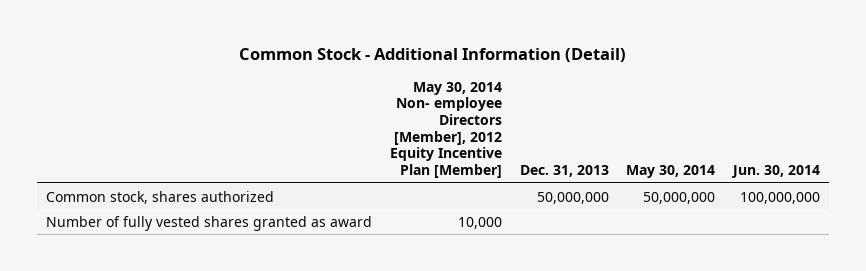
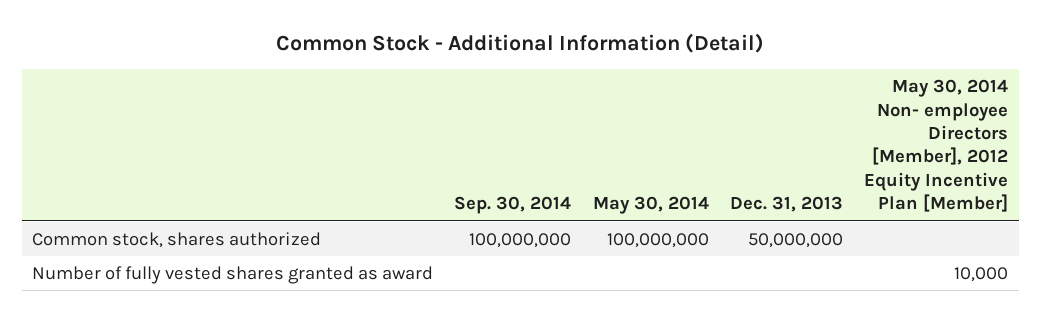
[731,165,821,179] Jun. 30, 2014 -> none
none -> [454,196,572,215] Sep. 30, 2014
[643,191,716,204] 50,000,000 -> [606,233,709,249] 100,000,000

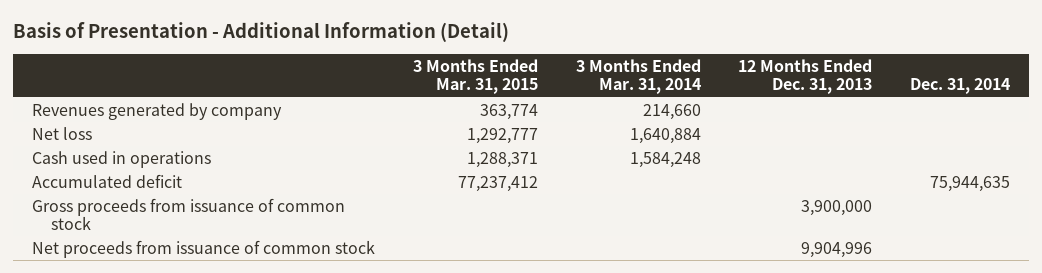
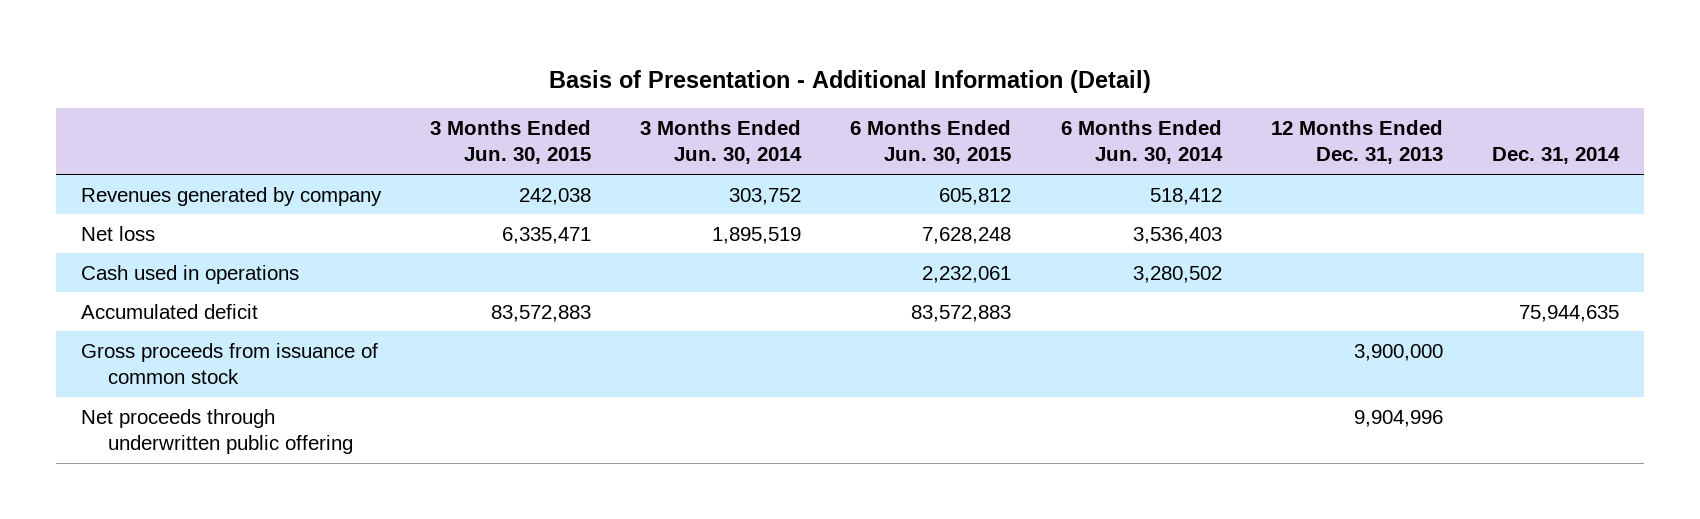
[412,58,538,95] 3 Months Ended Mar. 31, 2015 -> none
[575,58,701,95] 3 Months Ended Mar. 31, 2014 -> none
none -> [429,120,591,165] 3 Months Ended Jun. 30, 2015
none -> [640,120,803,165] 3 Months Ended Jun. 30, 2014
none -> [850,120,1012,165] 6 Months Ended Jun. 30, 2015
none -> [1060,120,1223,165] 6 Months Ended Jun. 30, 2014
[31,239,375,258] Net proceeds from issuance of common stock -> [80,408,354,455] Net proceeds through underwritten public offering

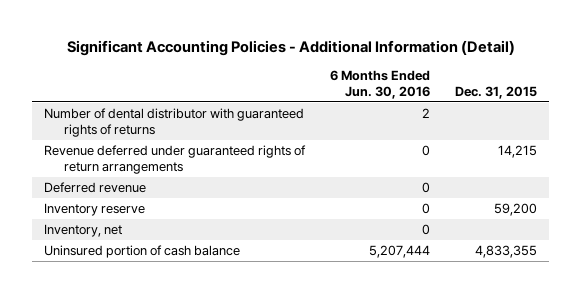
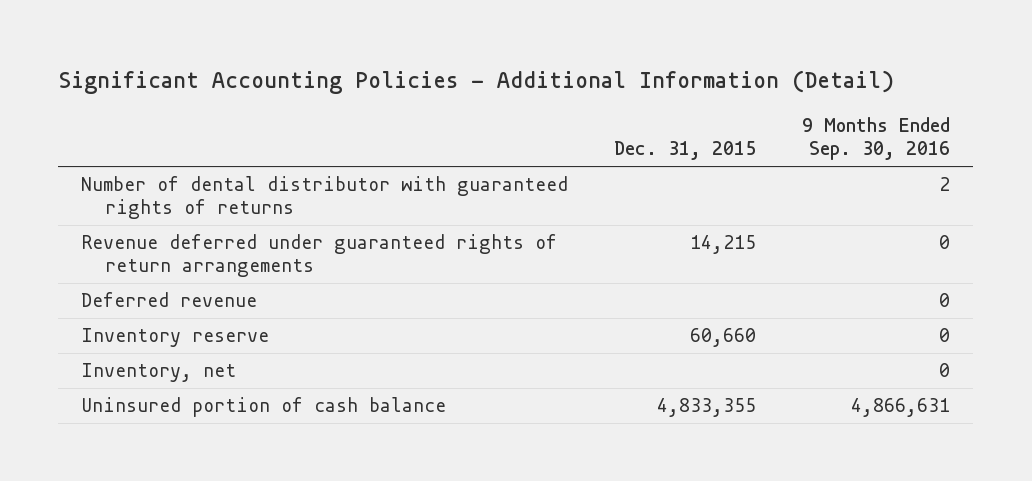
[330,70,431,99] 6 Months Ended Jun. 30, 2016 -> none
none -> [802,117,951,161] 9 Months Ended Sep. 30, 2016
[493,203,537,217] 59,200 -> [690,328,757,348] 60,660

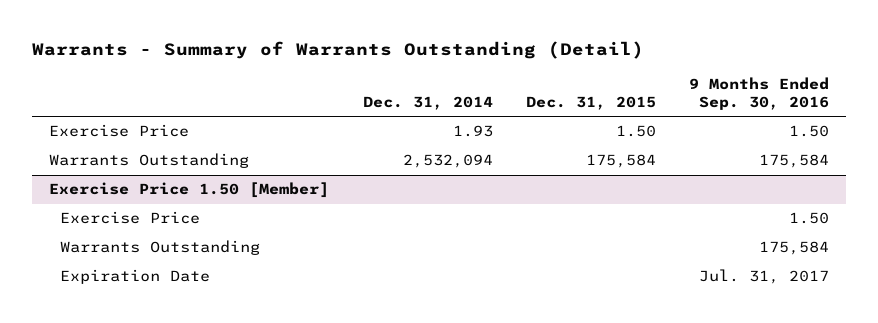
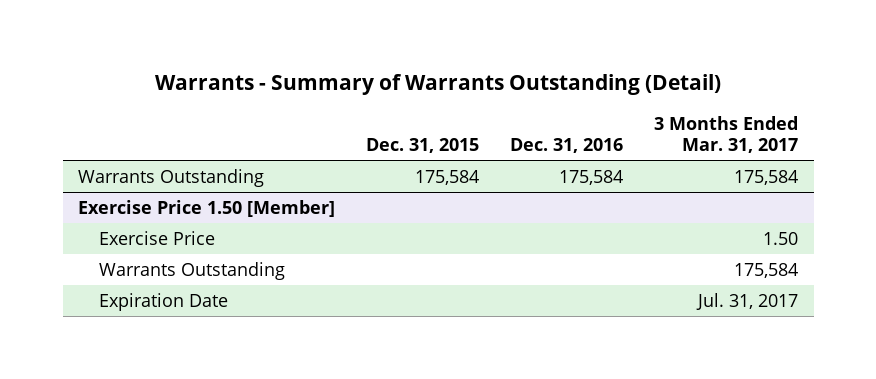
[362,96,493,111] Dec. 31, 2014 -> none
[689,76,830,111] 9 Months Ended Sep. 30, 2016 -> none
none -> [510,138,624,154] Dec. 31, 2016
none -> [654,116,799,154] 3 Months Ended Mar. 31, 2017
[49,124,190,138] Exercise Price -> none

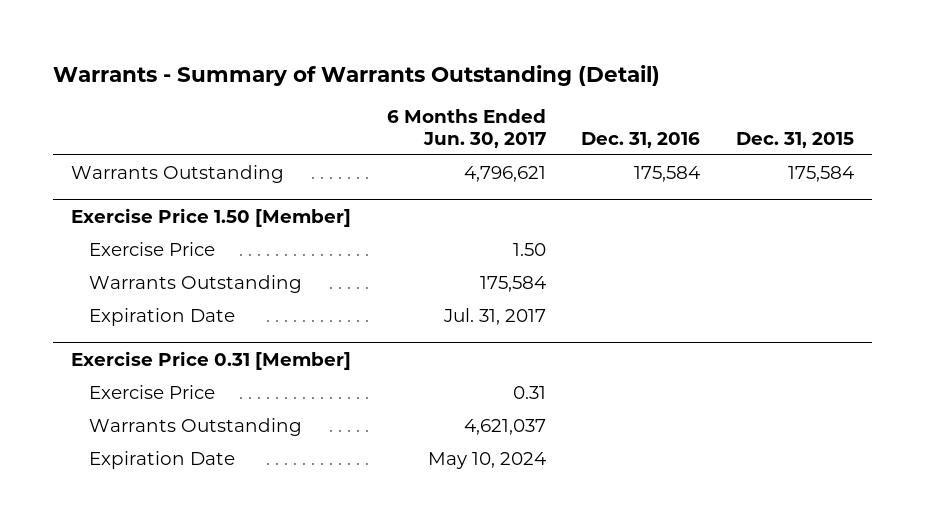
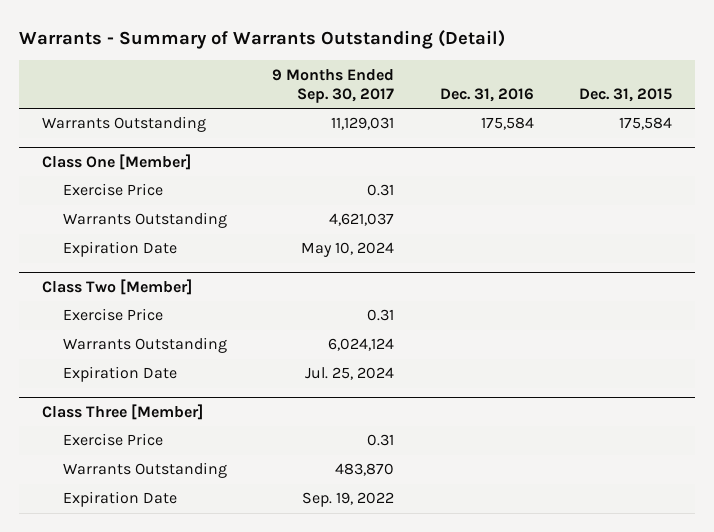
[386,109,546,148] 6 Months Ended Jun. 30, 2017 -> none
none -> [272,68,395,103] 9 Months Ended Sep. 30, 2017
[70,207,351,227] Exercise Price 1.50 [Member] -> [41,154,191,171] Class One [Member]
[70,350,351,370] Exercise Price 0.31 [Member] -> [41,279,192,296] Class Two [Member]
none -> [41,404,203,421] Class Three [Member]
none -> [63,433,164,447] Exercise Price
none -> [63,462,228,479] Warrants Outstanding
none -> [63,491,178,508] Expiration Date

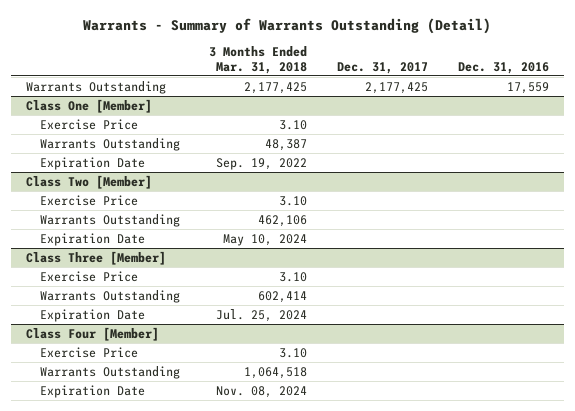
[272,68,395,103] 9 Months Ended Sep. 30, 2017 -> none
[578,87,672,102] Dec. 31, 2015 -> none
none -> [209,46,308,74] 3 Months Ended Mar. 31, 2018
none -> [337,61,429,74] Dec. 31, 2017
[480,117,534,131] 175,584 -> [506,81,549,94] 17,559
none -> [25,326,159,341] Class Four [Member]
none -> [39,346,138,358] Exercise Price
none -> [39,365,180,379] Warrants Outstanding
none -> [39,384,145,398] Expiration Date

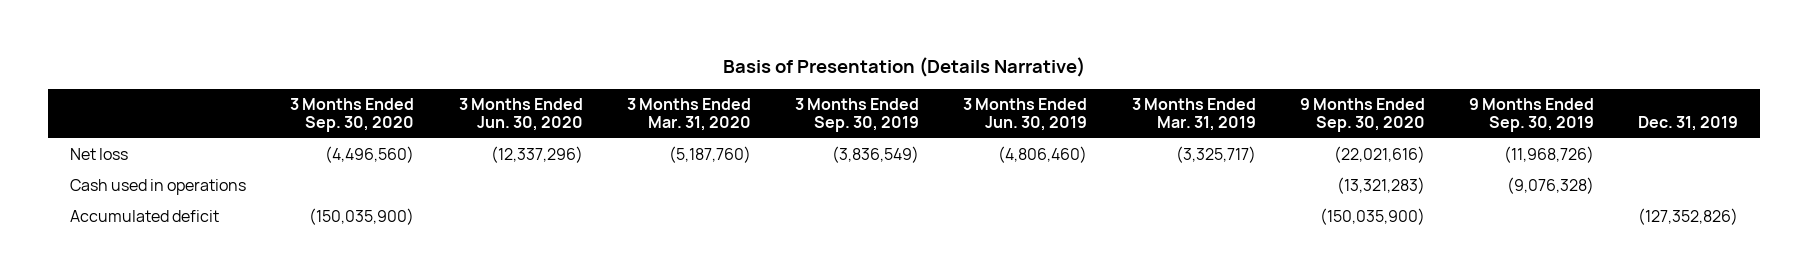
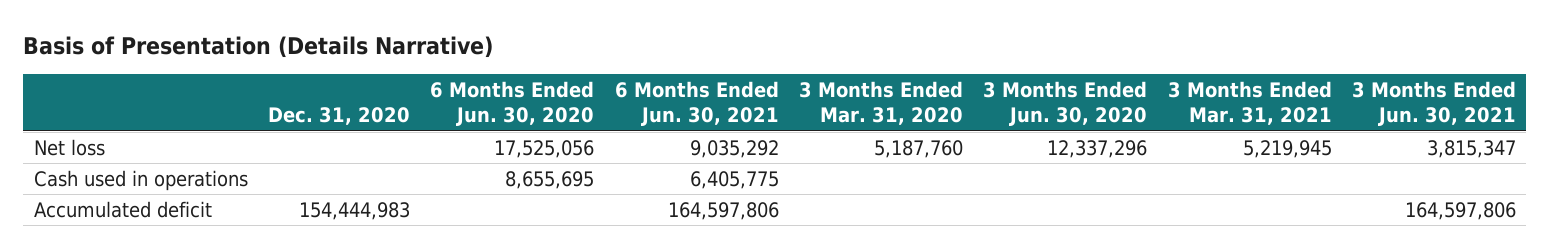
[290,97,415,133] 3 Months Ended Sep. 30, 2020 -> none
[795,97,920,133] 3 Months Ended Sep. 30, 2019 -> none
[963,97,1088,132] 3 Months Ended Jun. 30, 2019 -> none
[1131,97,1256,132] 3 Months Ended Mar. 31, 2019 -> none
[1299,97,1425,133] 9 Months Ended Sep. 30, 2020 -> none
[1469,97,1595,133] 9 Months Ended Sep. 30, 2019 -> none
[1638,116,1739,132] Dec. 31, 2019 -> none
none -> [267,107,410,126] Dec. 31, 2020
none -> [430,80,595,127] 6 Months Ended Jun. 30, 2020
none -> [614,80,779,127] 6 Months Ended Jun. 30, 2021
none -> [1167,80,1332,126] 3 Months Ended Mar. 31, 2021
none -> [1352,80,1517,127] 3 Months Ended Jun. 30, 2021
[490,146,583,164] (12,337,296) -> [1047,139,1148,158] 12,337,296
[668,146,751,164] (5,187,760) -> [873,139,963,158] 5,187,760

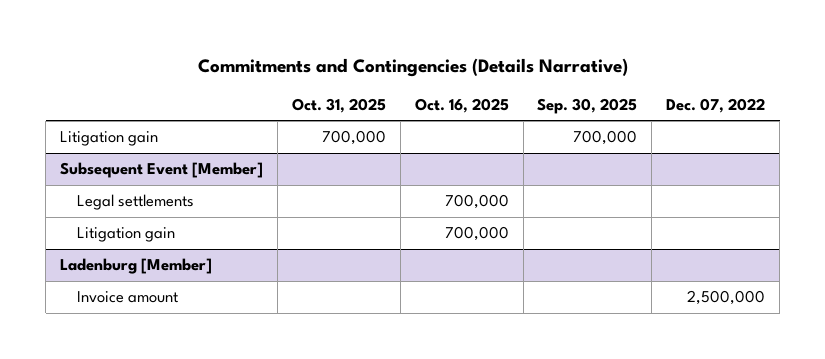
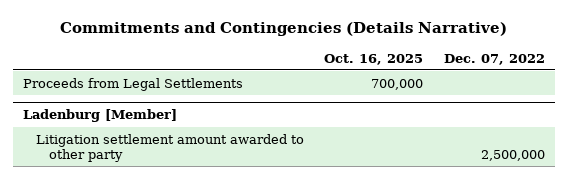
[292,97,387,113] Oct. 31, 2025 -> none
[537,97,638,114] Sep. 30, 2025 -> none
[60,131,159,147] Litigation gain -> none
[60,162,264,179] Subsequent Event [Member] -> none
[77,194,195,211] Legal settlements -> none
[77,227,176,243] Litigation gain -> none
none -> [22,77,243,91] Proceeds from Legal Settlements
[77,291,179,304] Invoice amount -> [36,133,305,163] Litigation settlement amount awarded to other party

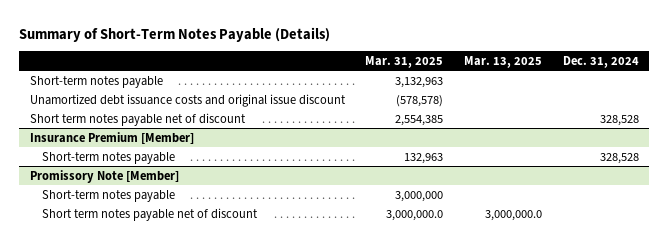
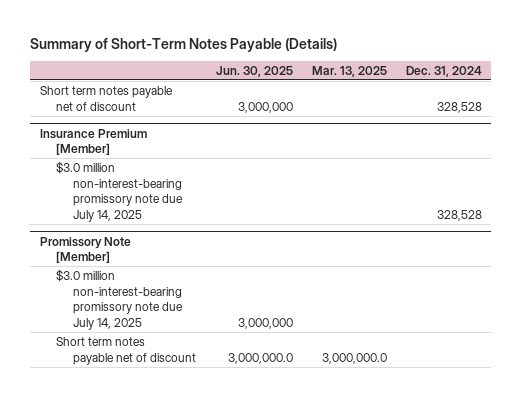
[365,55,444,68] Mar. 31, 2025 -> none
none -> [215,65,293,77] Jun. 30, 2025
[29,75,163,88] Short-term notes payable -> none
[29,93,346,107] Unamortized debt issuance costs and original issue discount -> none
[41,151,175,164] Short-term notes payable -> [56,160,184,222] $3.0 million non-interest-bearing promissory note due July 14, 2025
[41,189,175,202] Short-term notes payable -> [56,268,184,330] $3.0 million non-interest-bearing promissory note due July 14, 2025

